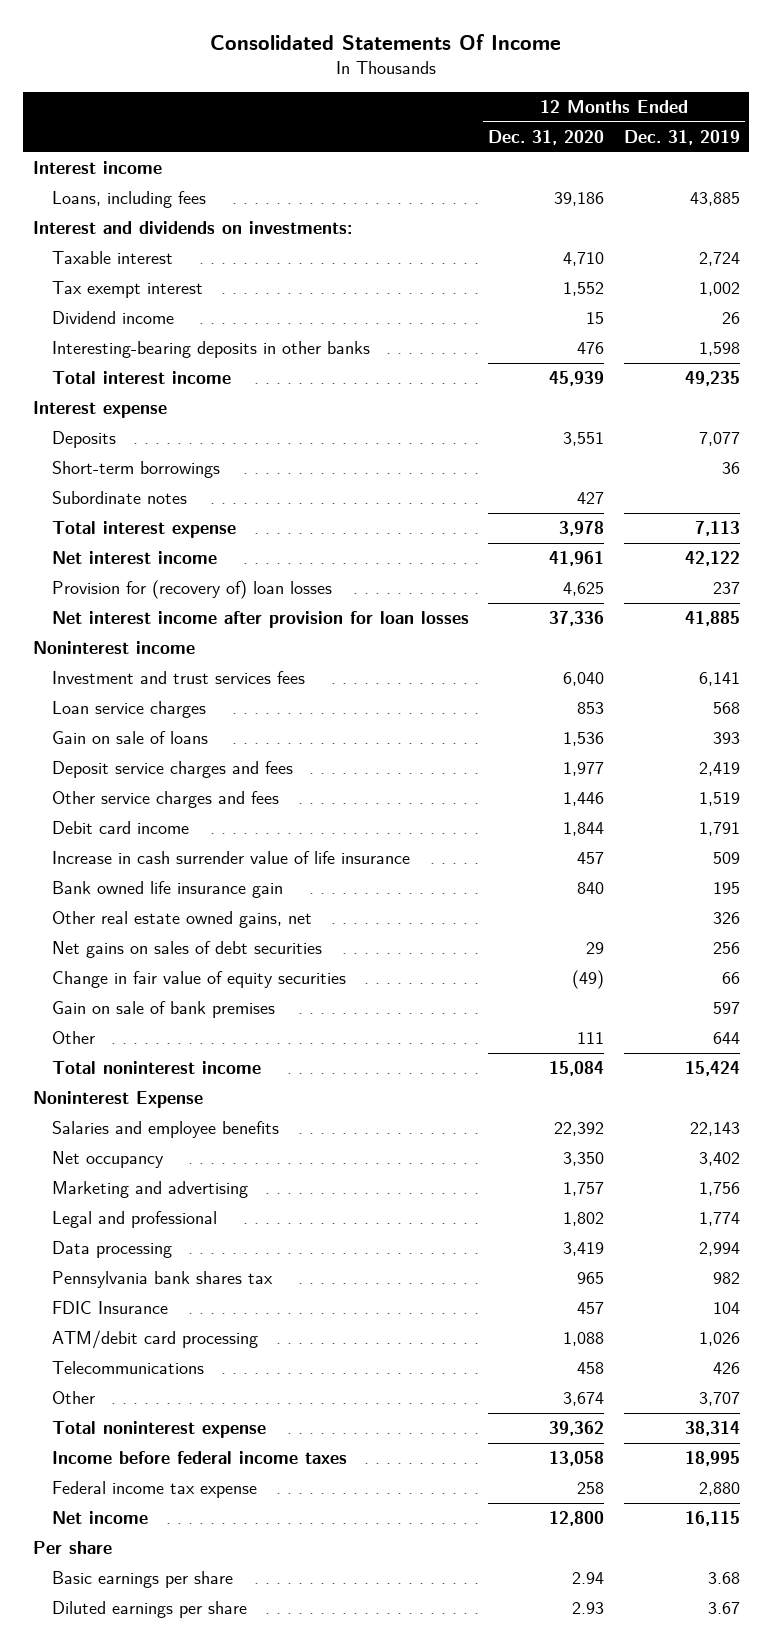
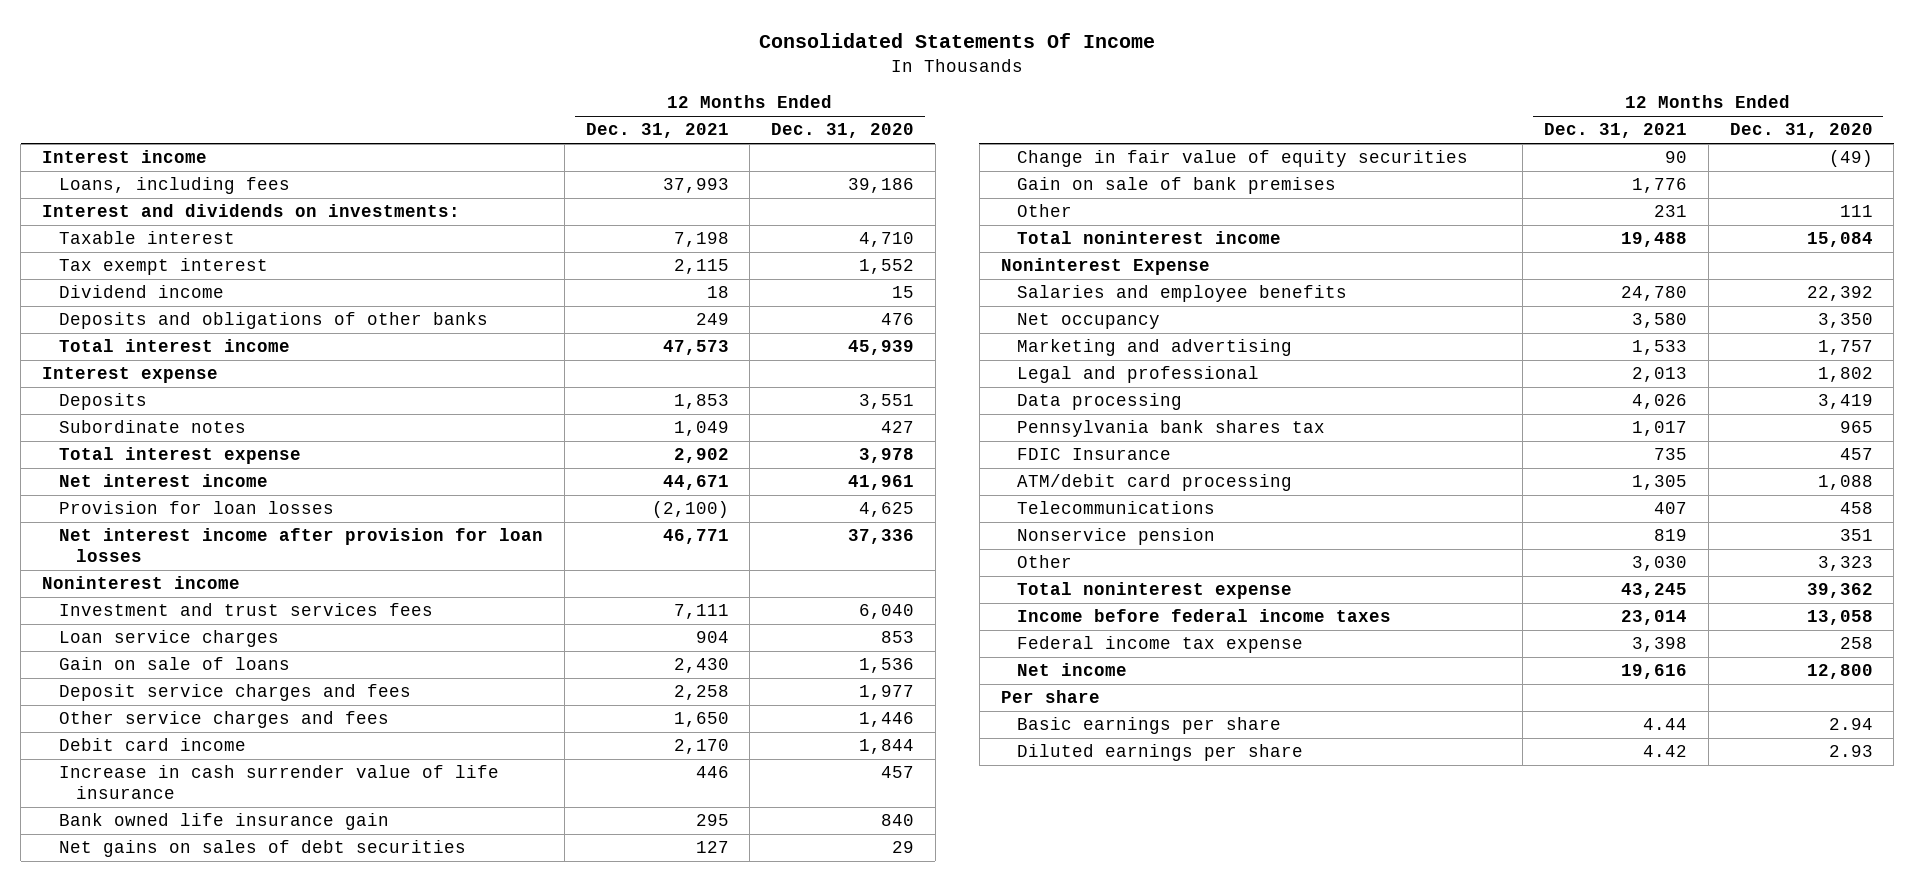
[623,129,740,145] Dec. 31, 2019 -> none
none -> [585,123,729,139] Dec. 31, 2021
[51,341,370,359] Interesting-bearing deposits in other banks -> [58,312,488,330] Deposits and obligations of other banks
[51,461,220,479] Short-term borrowings -> none
[51,580,332,600] Provision for (recovery of) loan losses -> [58,501,334,515] Provision for loan losses
[51,911,312,929] Other real estate owned gains, net -> none
none -> [1017,528,1216,546] Nonservice pension
[563,1392,605,1407] 3,674 -> [1817,556,1873,572] 3,323

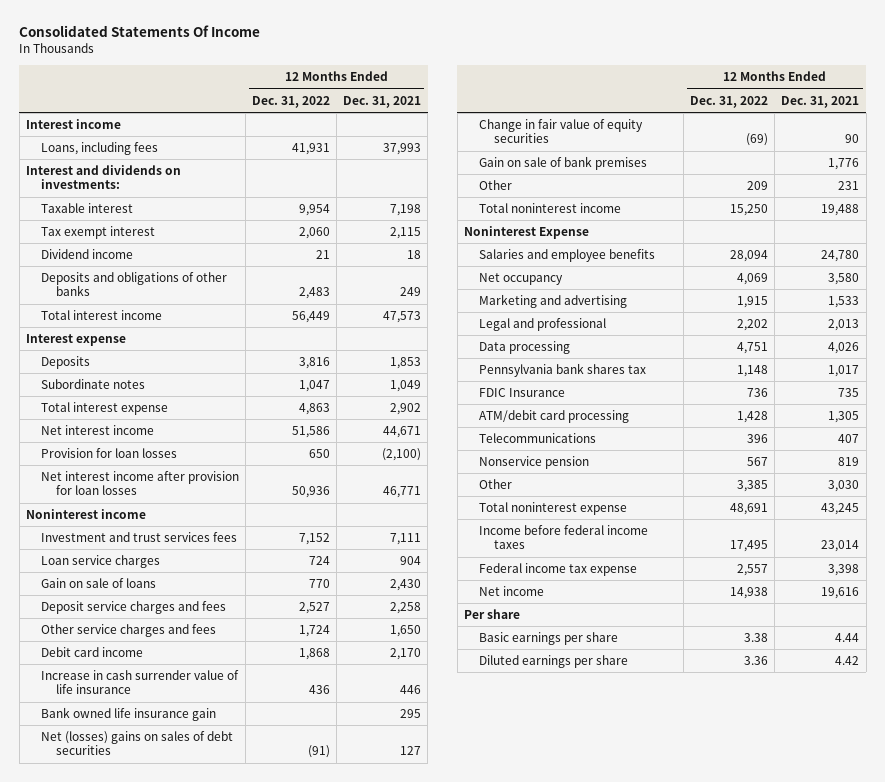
[771,123,915,139] Dec. 31, 2020 -> none
none -> [251,95,330,108] Dec. 31, 2022
[58,840,466,858] Net gains on sales of debt securities -> [40,731,233,756] Net (losses) gains on sales of debt securities

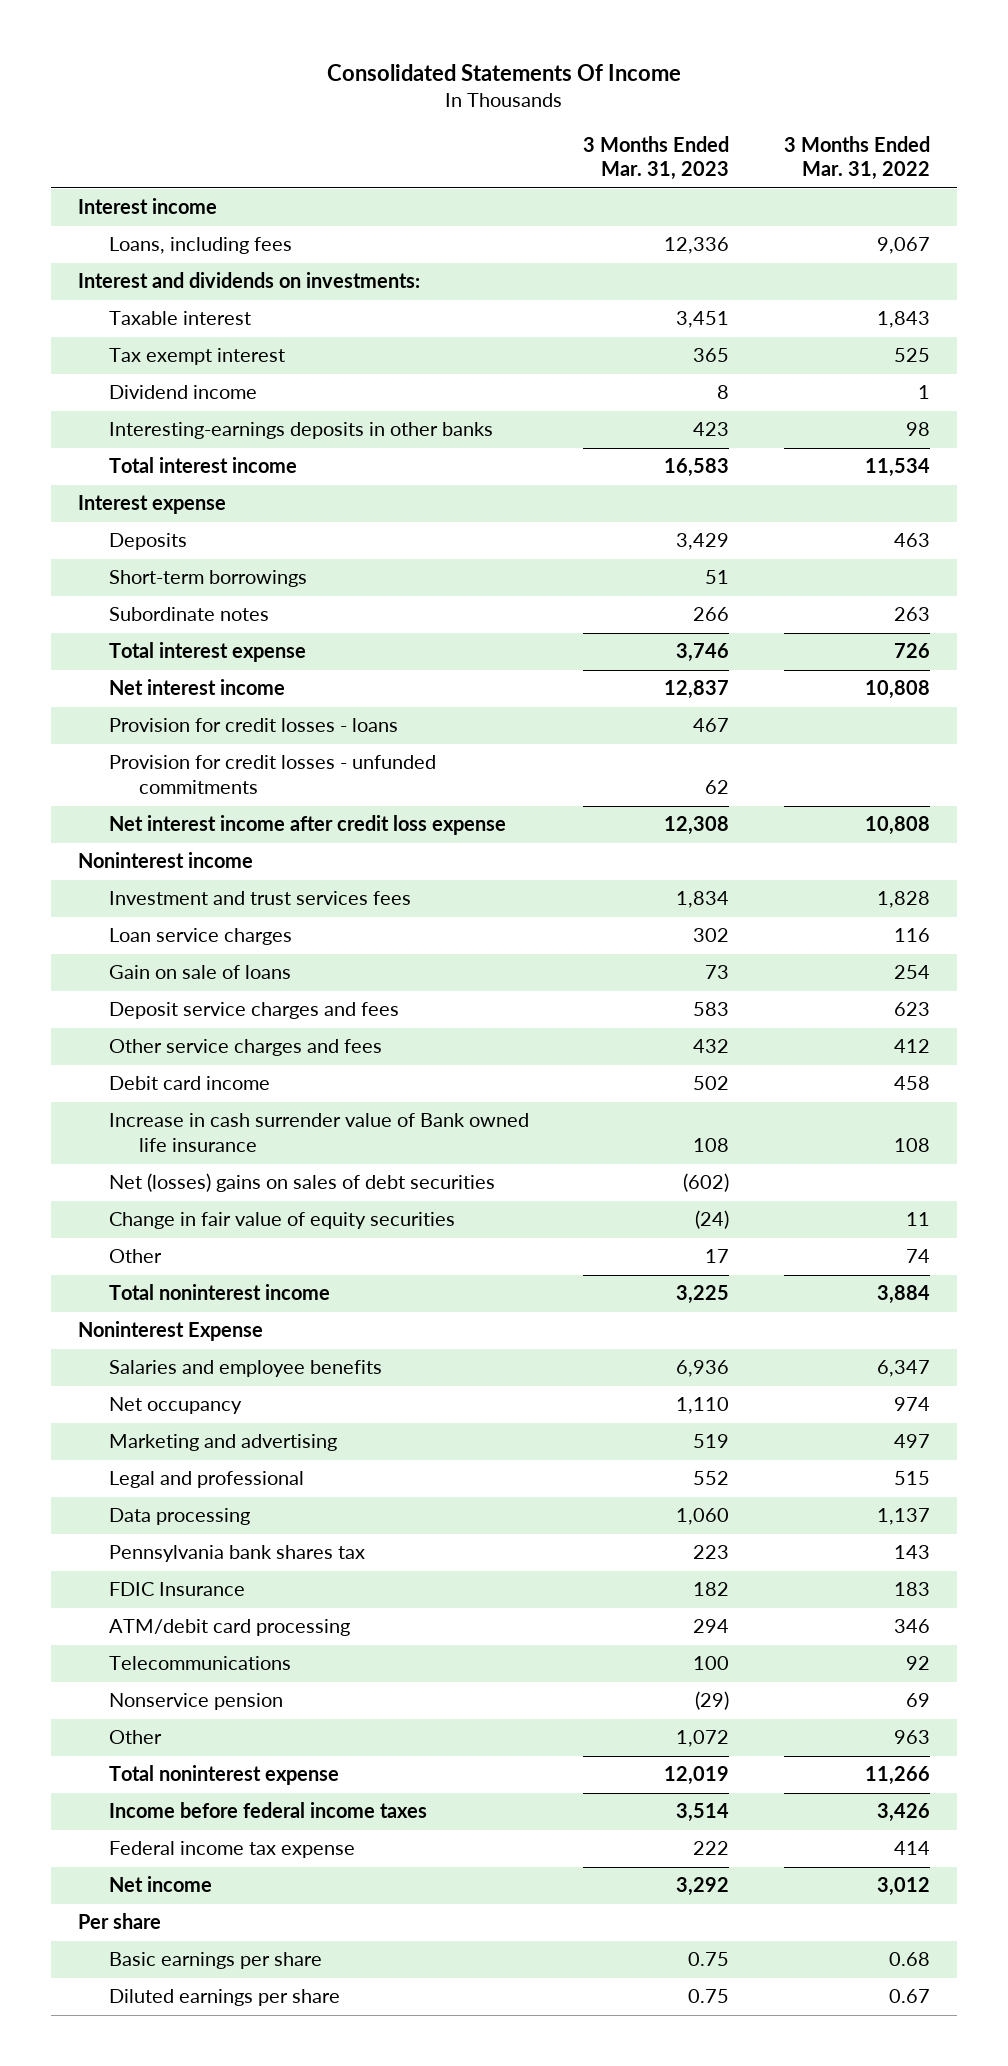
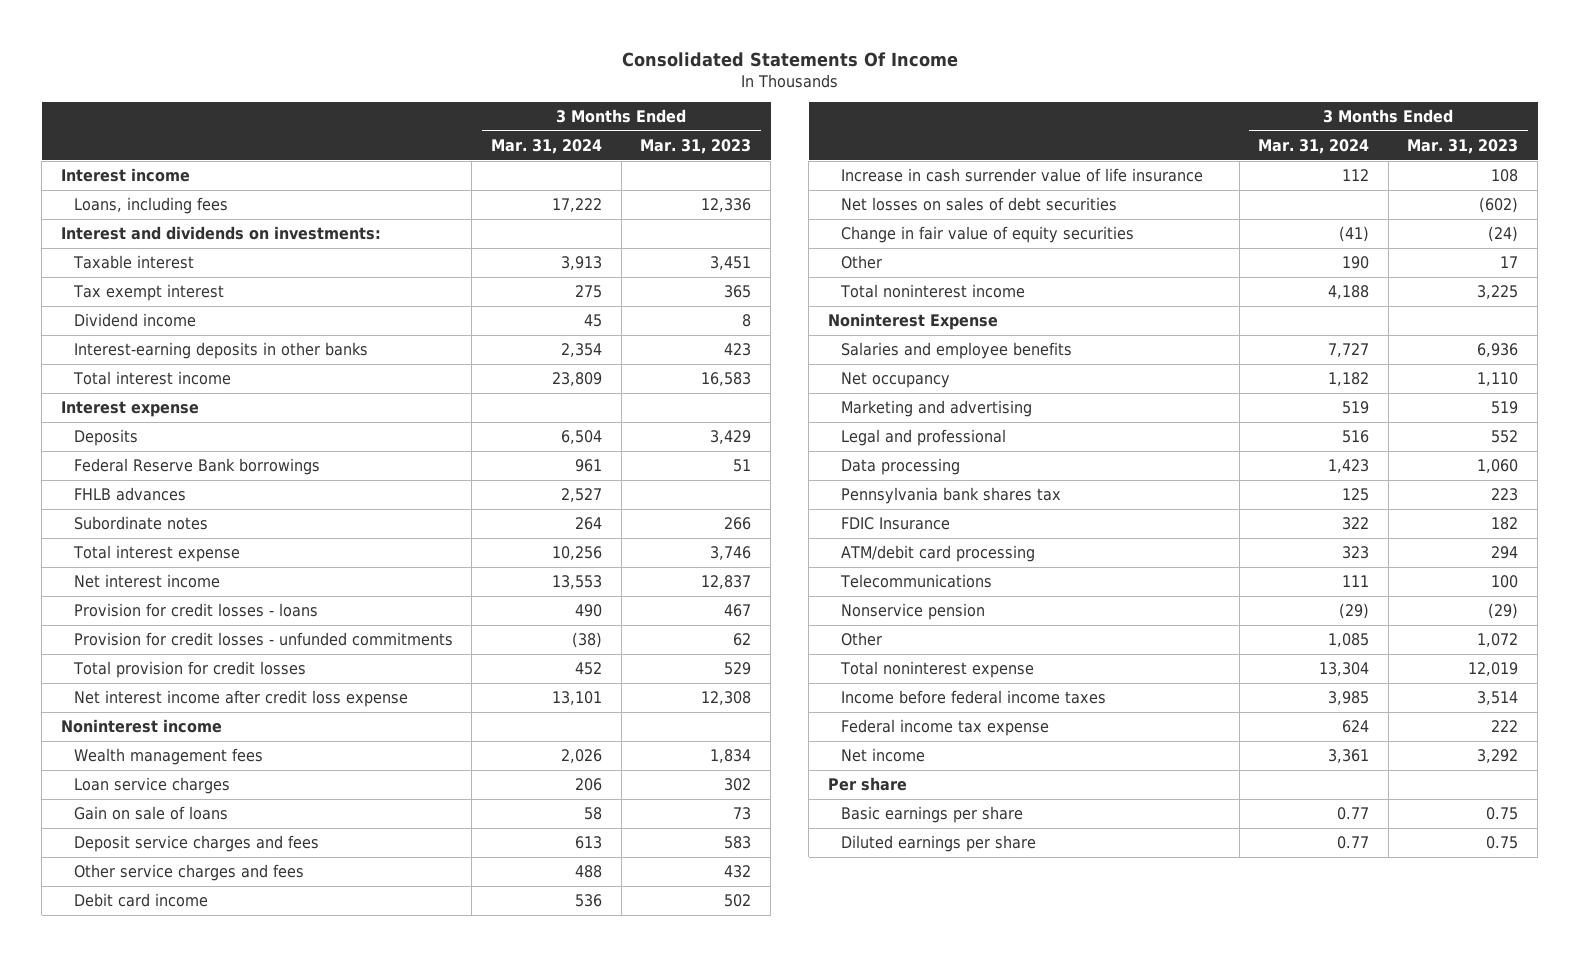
[783,135,930,181] 3 Months Ended Mar. 31, 2022 -> none
none -> [491,138,603,154] Mar. 31, 2024
[108,422,493,440] Interesting-earnings deposits in other banks -> [73,342,368,360] Interest-earning deposits in other banks
[108,570,307,588] Short-term borrowings -> none
none -> [73,458,320,476] Federal Reserve Bank borrowings
none -> [73,487,186,502] FHLB advances
none -> [72,661,306,679] Total provision for credit losses
[108,891,411,906] Investment and trust services fees -> [73,748,263,766] Wealth management fees
[108,1113,529,1152] Increase in cash surrender value of Bank owned life insurance -> [840,168,1203,183] Increase in cash surrender value of life insurance
[108,1173,495,1193] Net (losses) gains on sales of debt securities -> [840,197,1117,212] Net losses on sales of debt securities

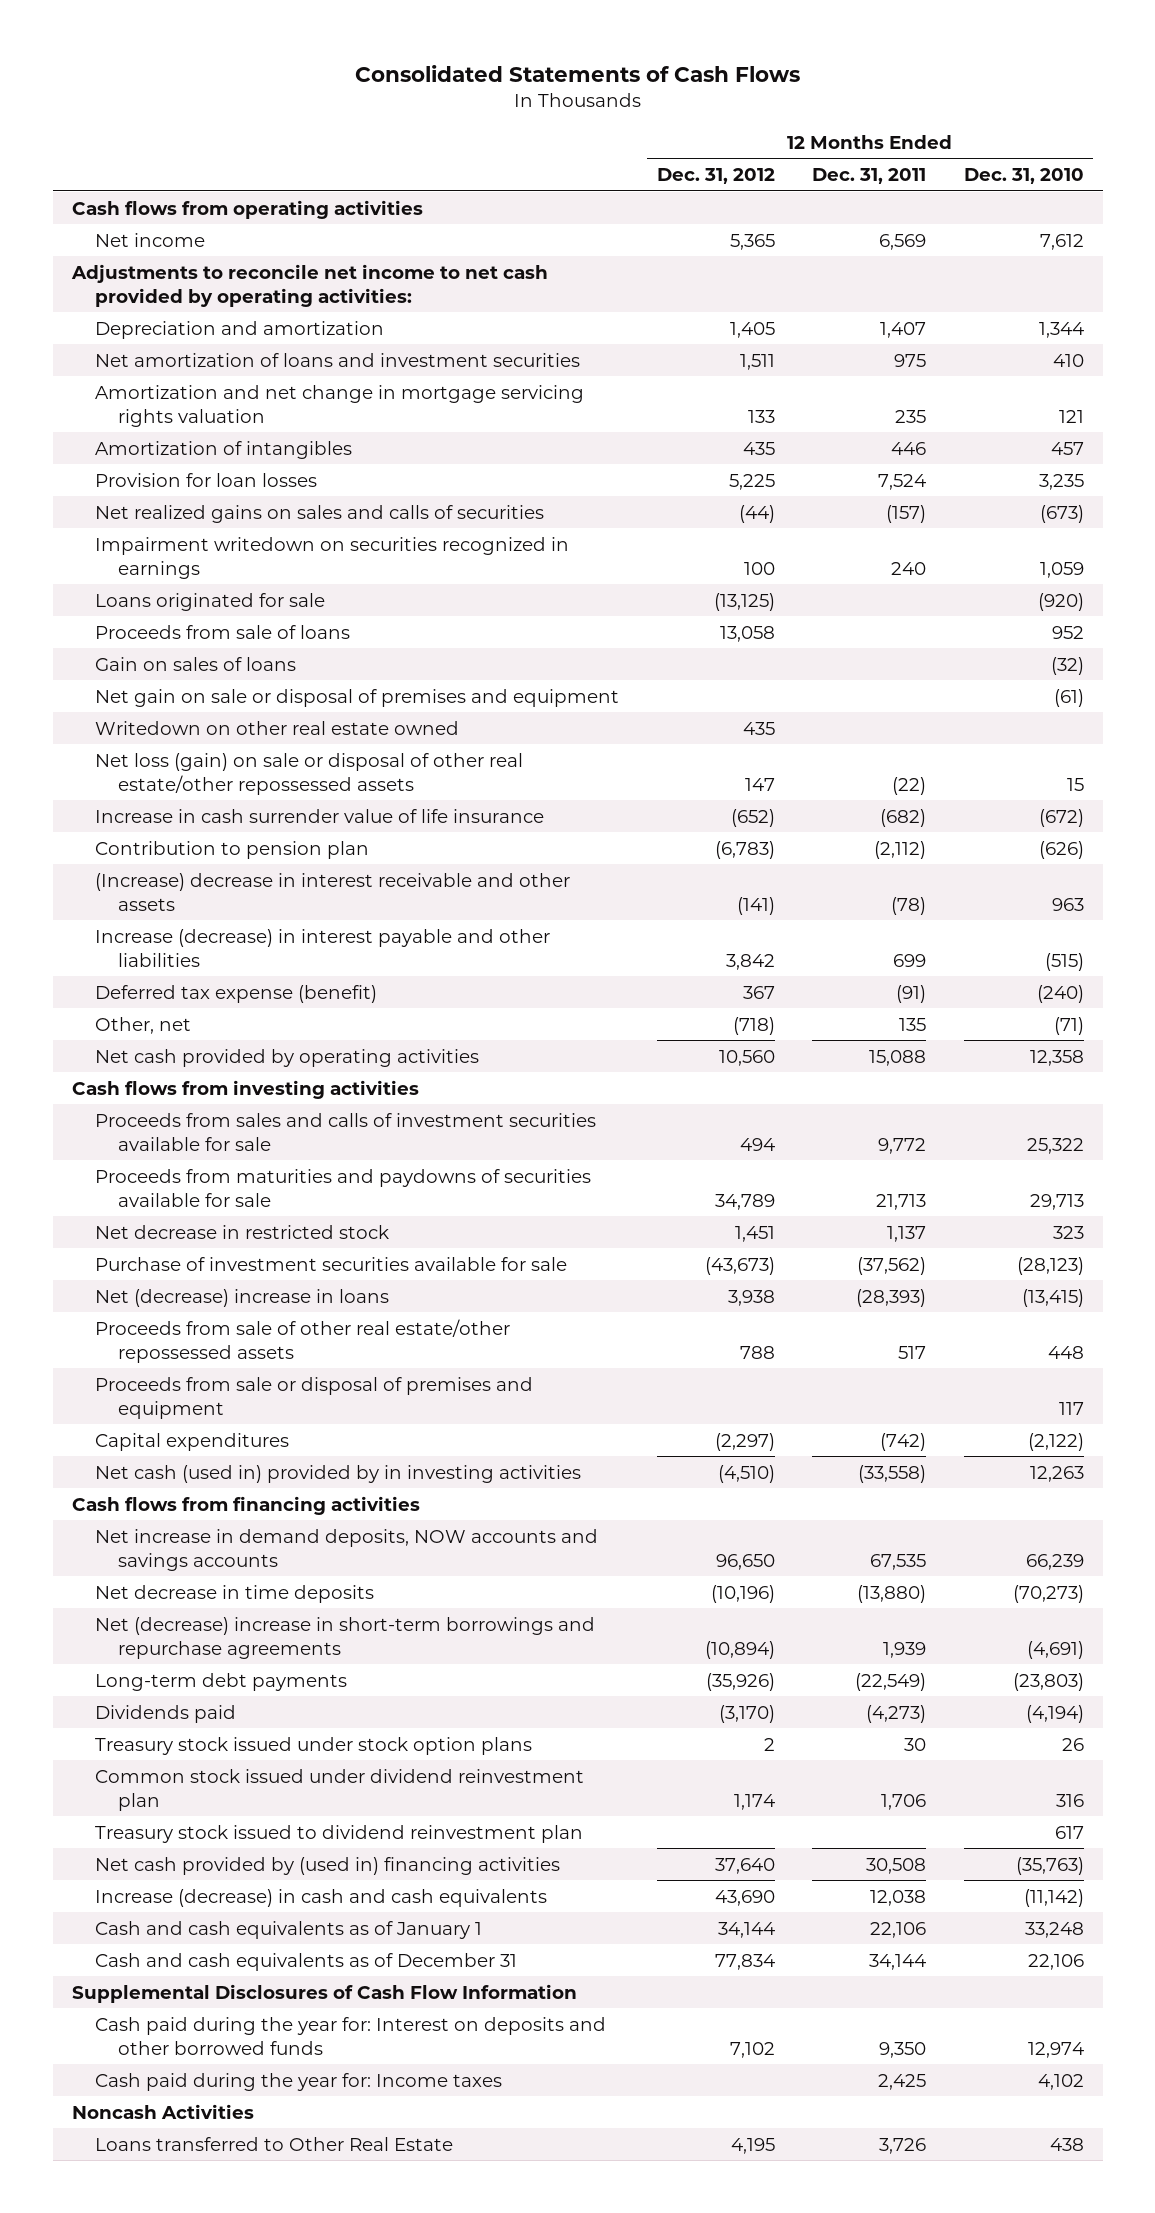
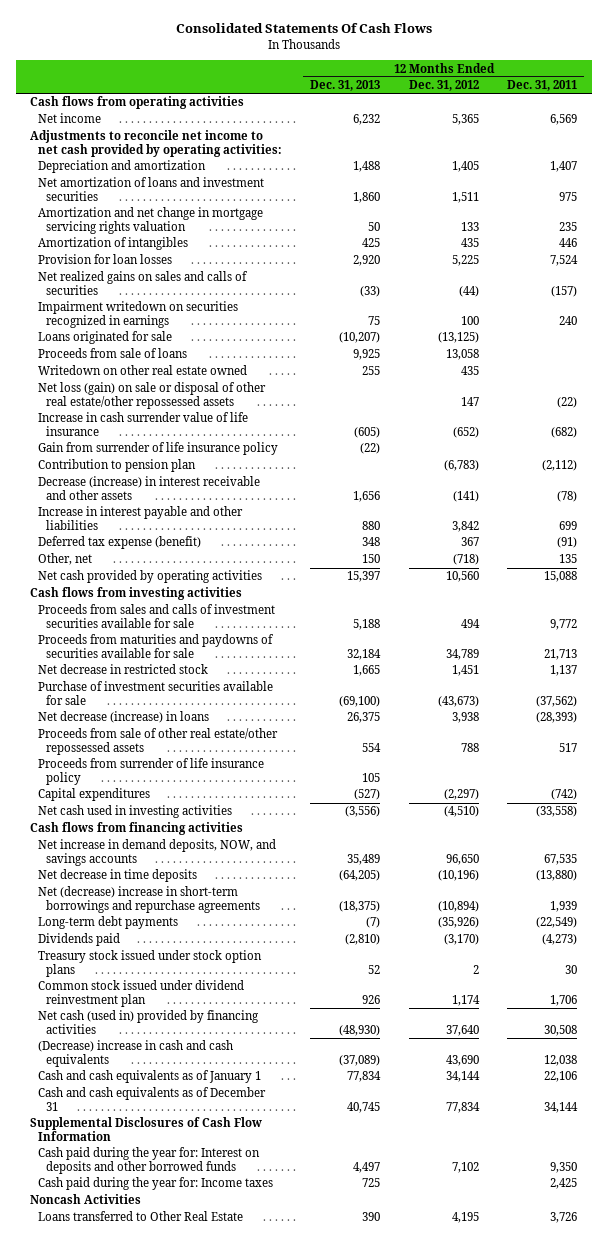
[354,64,800,82] Consolidated Statements of Cash Flows -> [175,23,432,34] Consolidated Statements Of Cash Flows
[963,167,1084,184] Dec. 31, 2010 -> none
none -> [310,80,381,92] Dec. 31, 2013
[94,656,296,671] Gain on sales of loans -> none
[94,688,619,707] Net gain on sale or disposal of premises and equipment -> none
none -> [38,442,279,456] Gain from surrender of life insurance policy
[94,872,570,911] (Increase) decrease in interest receivable and other assets -> [38,476,261,500] Decrease (increase) in interest receivable and other assets
[94,928,550,967] Increase (decrease) in interest payable and other liabilities -> [38,506,244,530] Increase in interest payable and other liabilities
[94,1288,389,1307] Net (decrease) increase in loans -> [38,711,210,724] Net decrease (increase) in loans
[94,1376,533,1419] Proceeds from sale or disposal of premises and equipment -> none
none -> [38,758,265,785] Proceeds from surrender of life insurance policy
[94,1464,581,1483] Net cash (used in) provided by in investing activities -> [38,805,233,819] Net cash used in investing activities
[94,1528,598,1571] Net increase in demand deposits, NOW accounts and savings accounts -> [38,839,277,866] Net increase in demand deposits, NOW, and savings accounts
[94,1824,583,1843] Treasury stock issued to dividend reinvestment plan -> none
[94,1856,560,1875] Net cash provided by (used in) financing activities -> [38,1010,260,1034] Net cash (used in) provided by financing activities
[94,1888,547,1907] Increase (decrease) in cash and cash equivalents -> [38,1040,234,1067] (Decrease) increase in cash and cash equivalents

